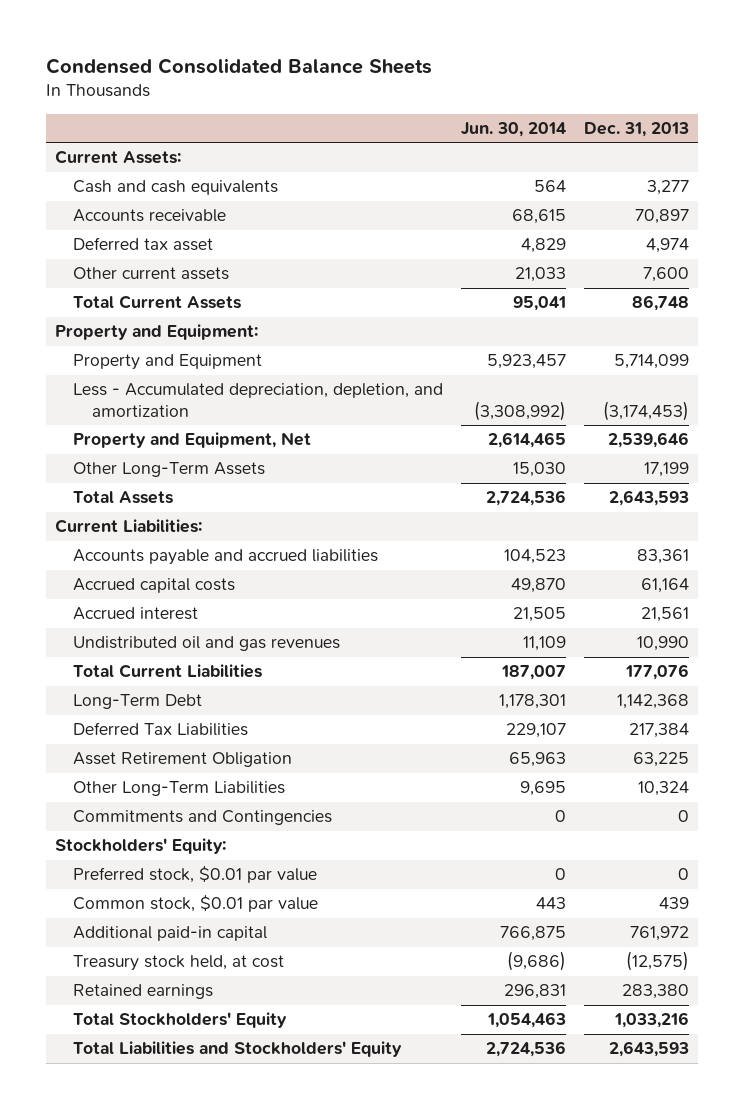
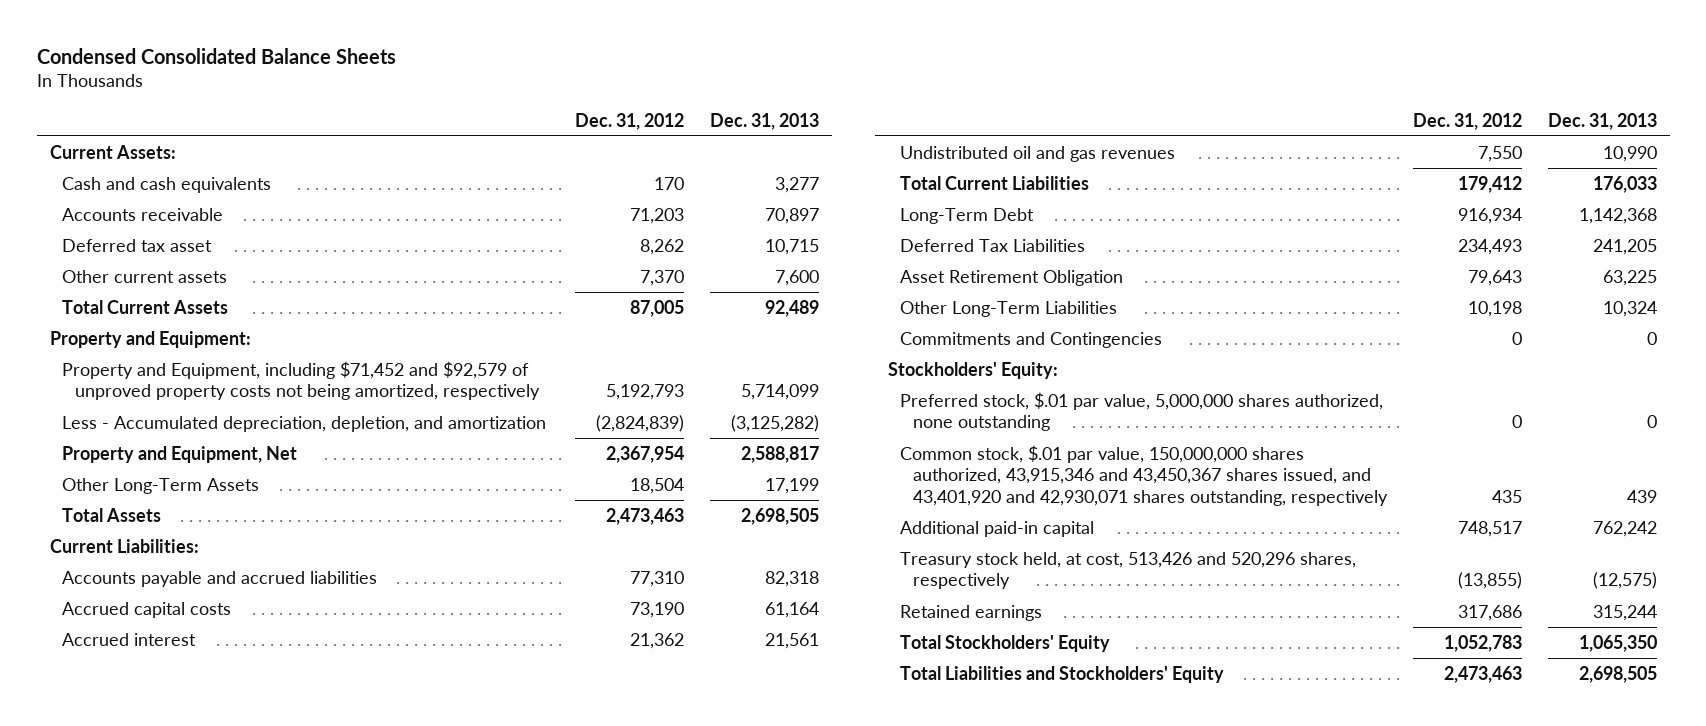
[460,121,566,137] Jun. 30, 2014 -> none
none -> [574,112,684,130] Dec. 31, 2012
[645,238,689,254] 4,974 -> [764,238,819,255] 10,715
[631,295,689,312] 86,748 -> [764,299,819,317] 92,489
[73,354,263,371] Property and Equipment -> [62,360,540,401] Property and Equipment, including $71,452 and $92,579 of unproved property costs not being amortized, respectively
[602,400,689,421] (3,174,453) -> [730,414,819,432] (3,125,282)
[607,432,689,449] 2,539,646 -> [740,445,819,463] 2,588,817
[608,490,689,507] 2,643,593 -> [740,507,819,525] 2,698,505
[636,549,689,565] 83,361 -> [764,570,819,587] 82,318
[624,664,689,681] 177,076 -> [1592,175,1657,193] 176,033
[628,723,689,739] 217,384 -> [1592,238,1657,255] 241,205
[73,866,318,884] Preferred stock, $0.01 par value -> [900,391,1384,432] Preferred stock, $.01 par value, 5,000,000 shares authorized, none outstanding
[73,895,319,913] Common stock, $0.01 par value -> [900,444,1388,506] Common stock, $.01 par value, 150,000,000 shares authorized, 43,915,346 and 43,450,367 shares issued, and 43,401,920 and 42,930,071 shares outstanding, respectively
[629,926,689,942] 761,972 -> [1592,520,1657,537] 762,242
[73,955,285,972] Treasury stock held, at cost -> [900,551,1357,590] Treasury stock held, at cost, 513,426 and 520,296 shares, respectively
[621,984,689,1000] 283,380 -> [1592,604,1657,621] 315,244
[613,1012,689,1029] 1,033,216 -> [1578,634,1657,652] 1,065,350
[608,1041,689,1058] 2,643,593 -> [1578,665,1657,683] 2,698,505

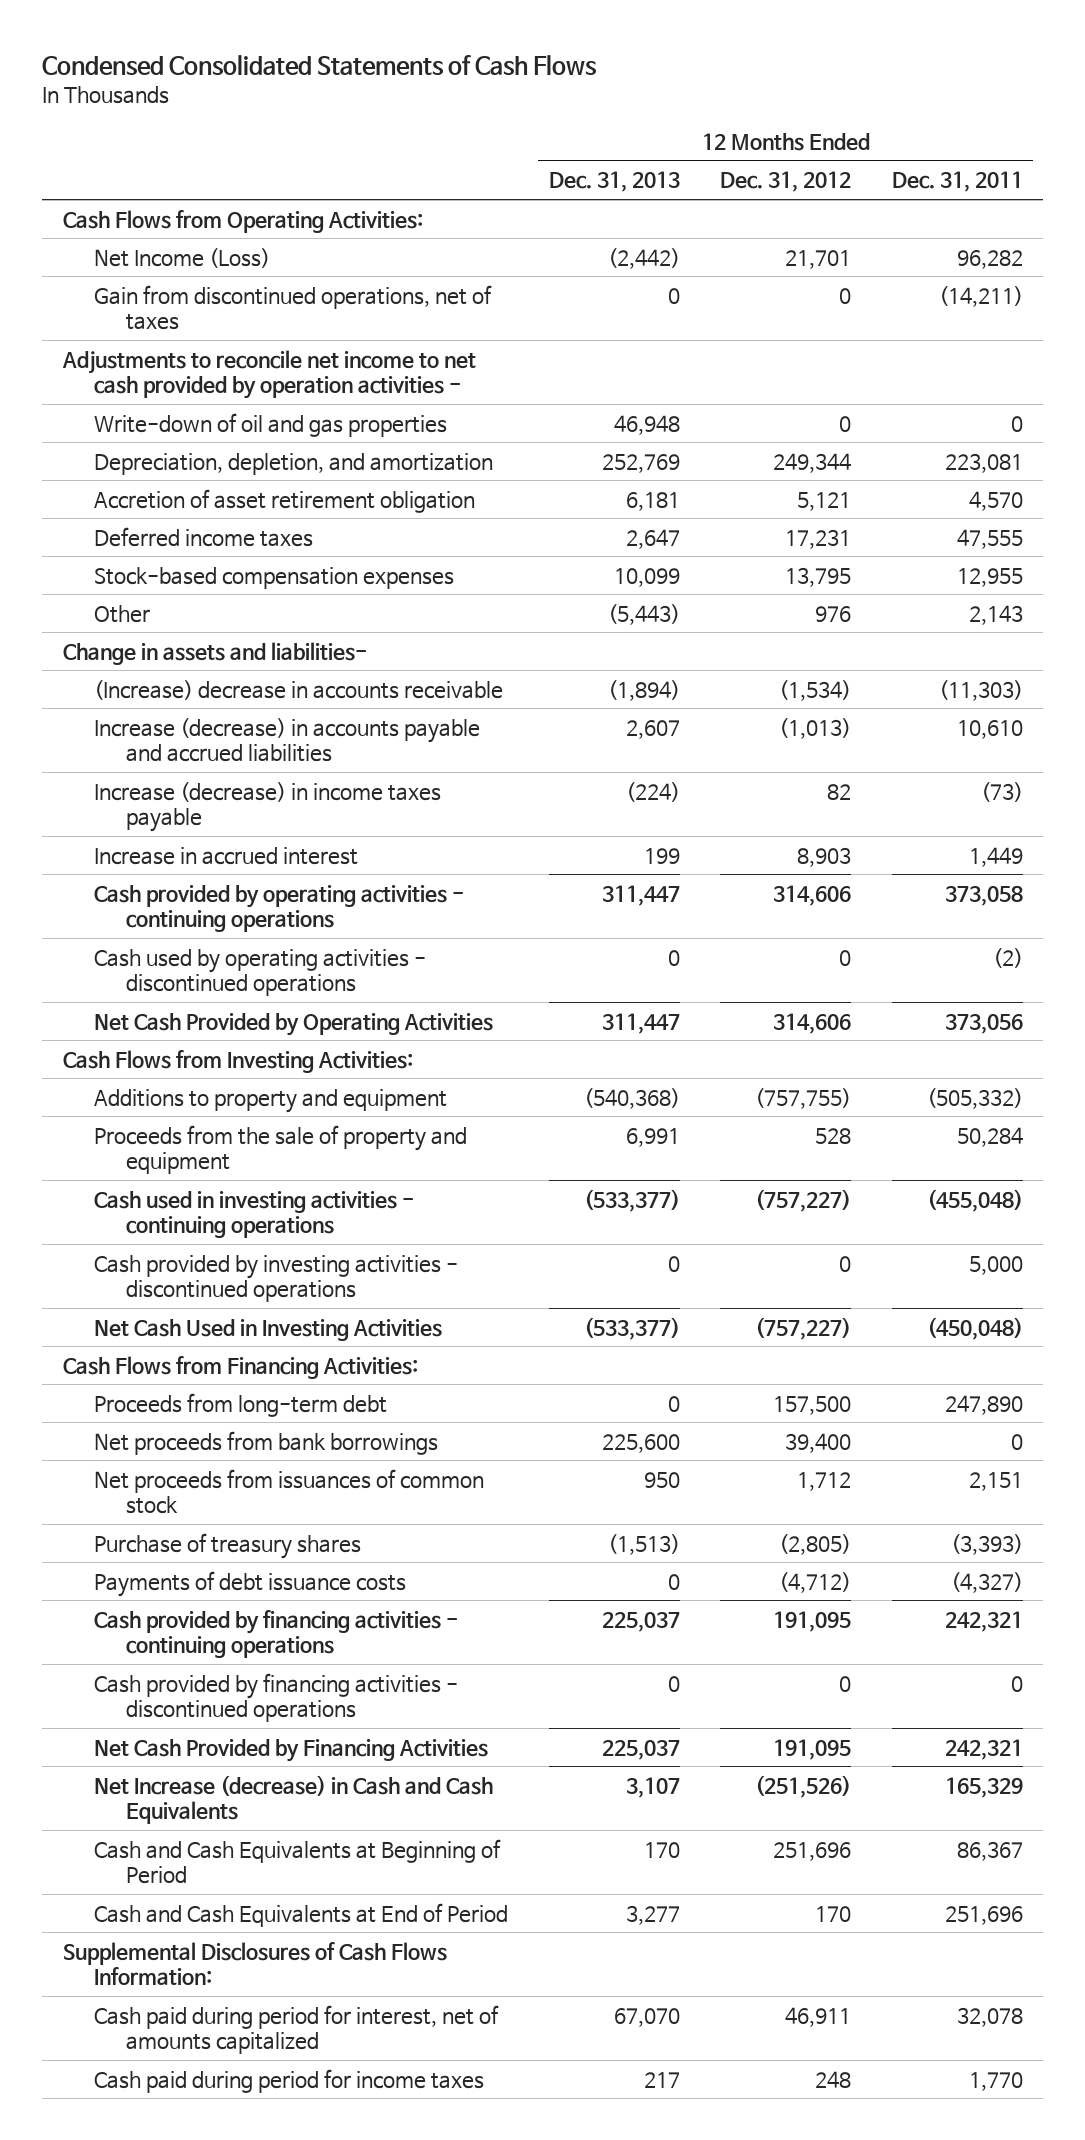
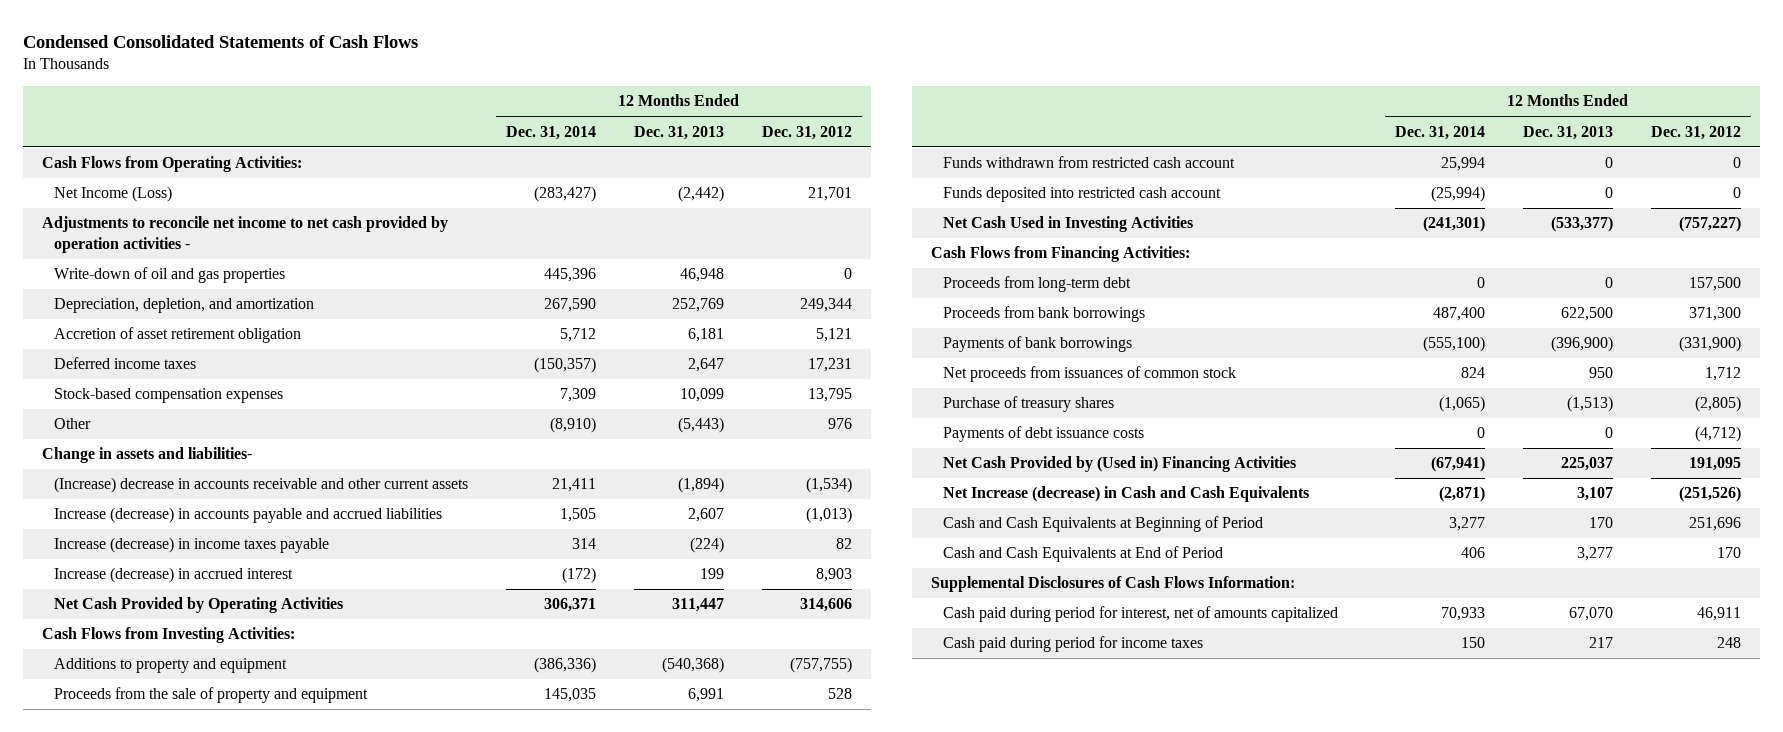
[891,171,1023,193] Dec. 31, 2011 -> none
none -> [505,125,596,140] Dec. 31, 2014
[94,284,493,331] Gain from discontinued operations, net of taxes -> none
[94,679,504,700] (Increase) decrease in accounts receivable -> [53,477,468,494] (Increase) decrease in accounts receivable and other current assets
[94,884,465,933] Cash provided by operating activities - continuing operations -> none
[94,948,427,997] Cash used by operating activities - discontinued operations -> none
[94,846,359,865] Increase in accrued interest -> [53,567,293,584] Increase (decrease) in accrued interest
[94,1190,415,1239] Cash used in investing activities - continuing operations -> none
[94,1254,459,1303] Cash provided by investing activities - discontinued operations -> none
none -> [942,156,1235,169] Funds withdrawn from restricted cash account
none -> [942,187,1221,203] Funds deposited into restricted cash account
[94,1430,439,1455] Net proceeds from bank borrowings -> [942,306,1145,323] Proceeds from bank borrowings
[601,1433,680,1453] 225,600 -> [1561,307,1614,322] 622,500
[785,1432,852,1453] 39,400 -> [1689,307,1742,322] 371,300
none -> [942,336,1132,353] Payments of bank borrowings
[94,1609,459,1659] Cash provided by financing activities - continuing operations -> none
[94,1672,459,1723] Cash provided by financing activities - discontinued operations -> none
[94,1738,489,1762] Net Cash Provided by Financing Activities -> [942,456,1296,473] Net Cash Provided by (Used in) Financing Activities

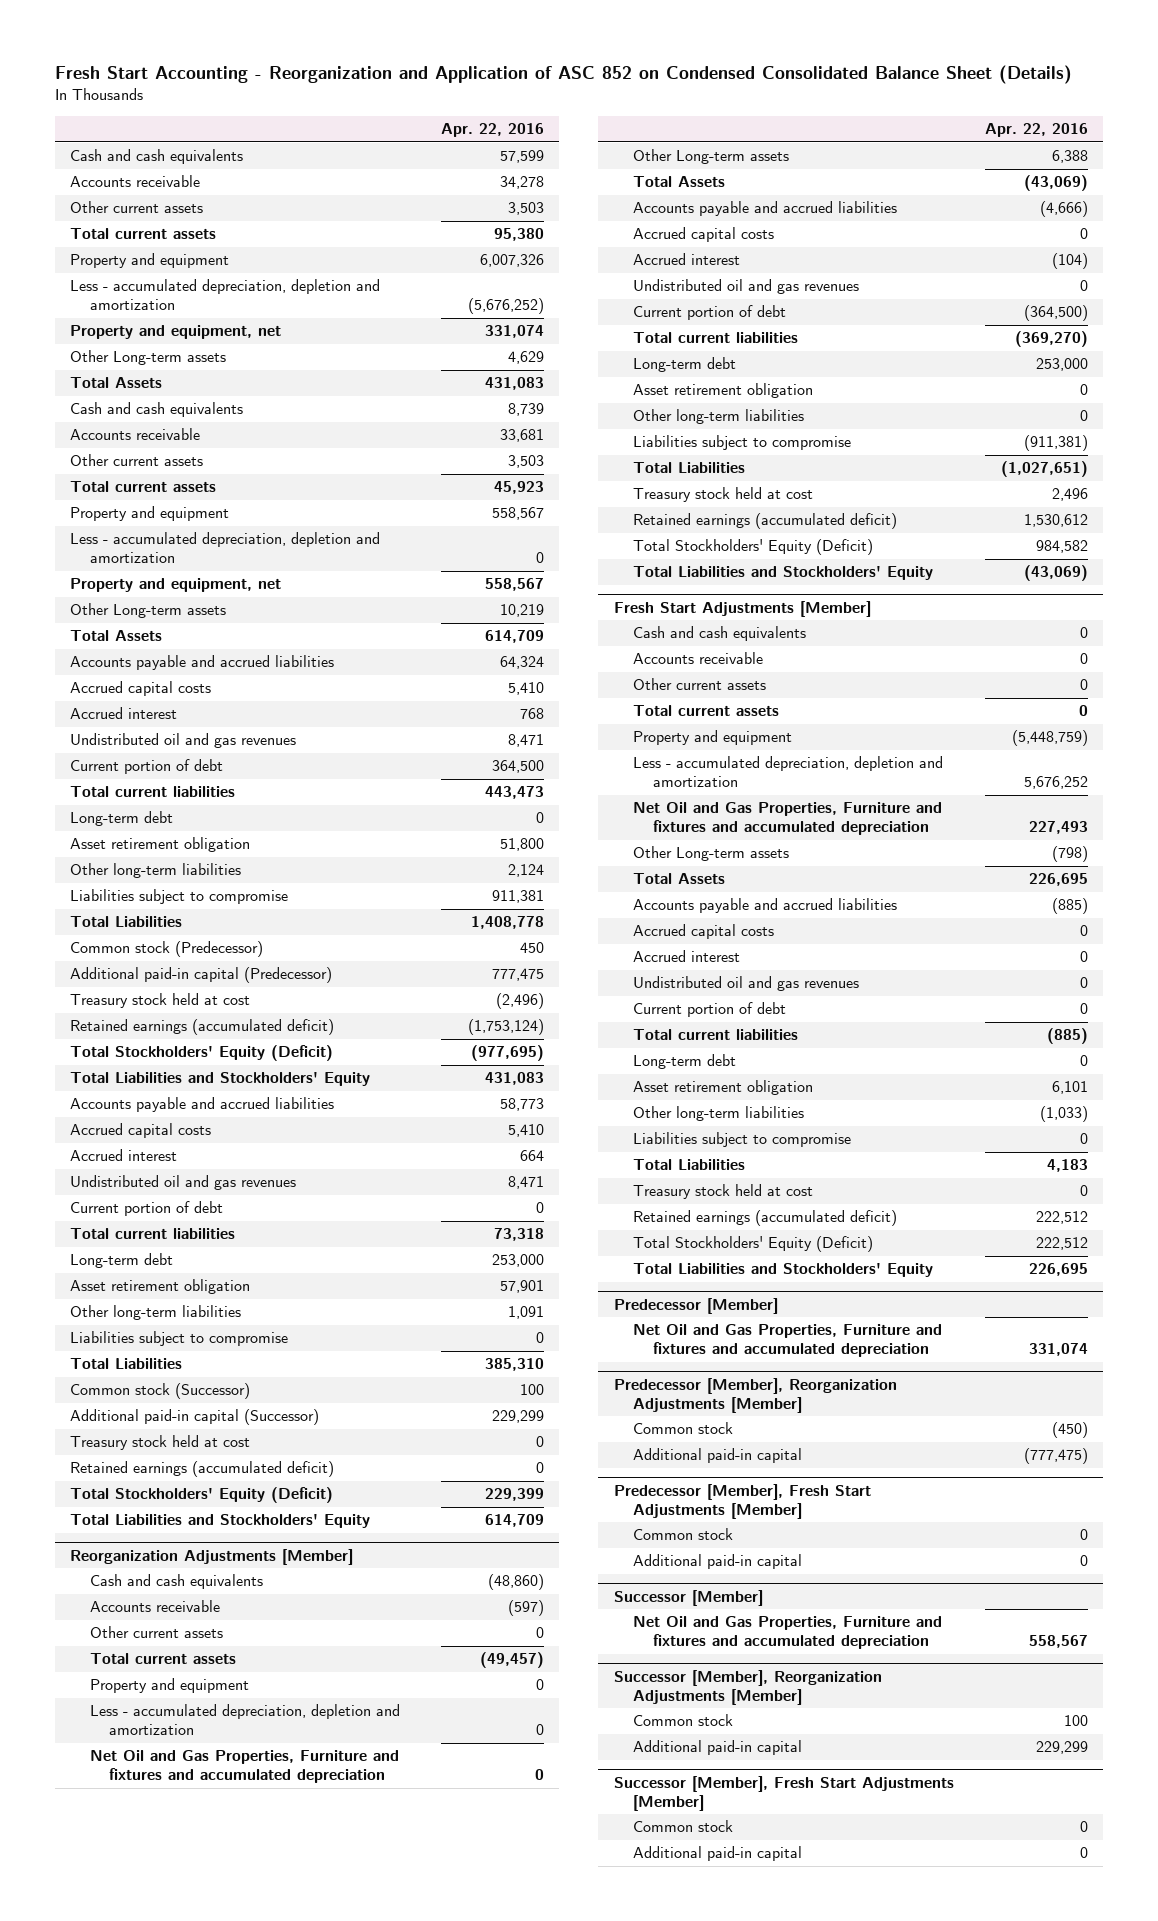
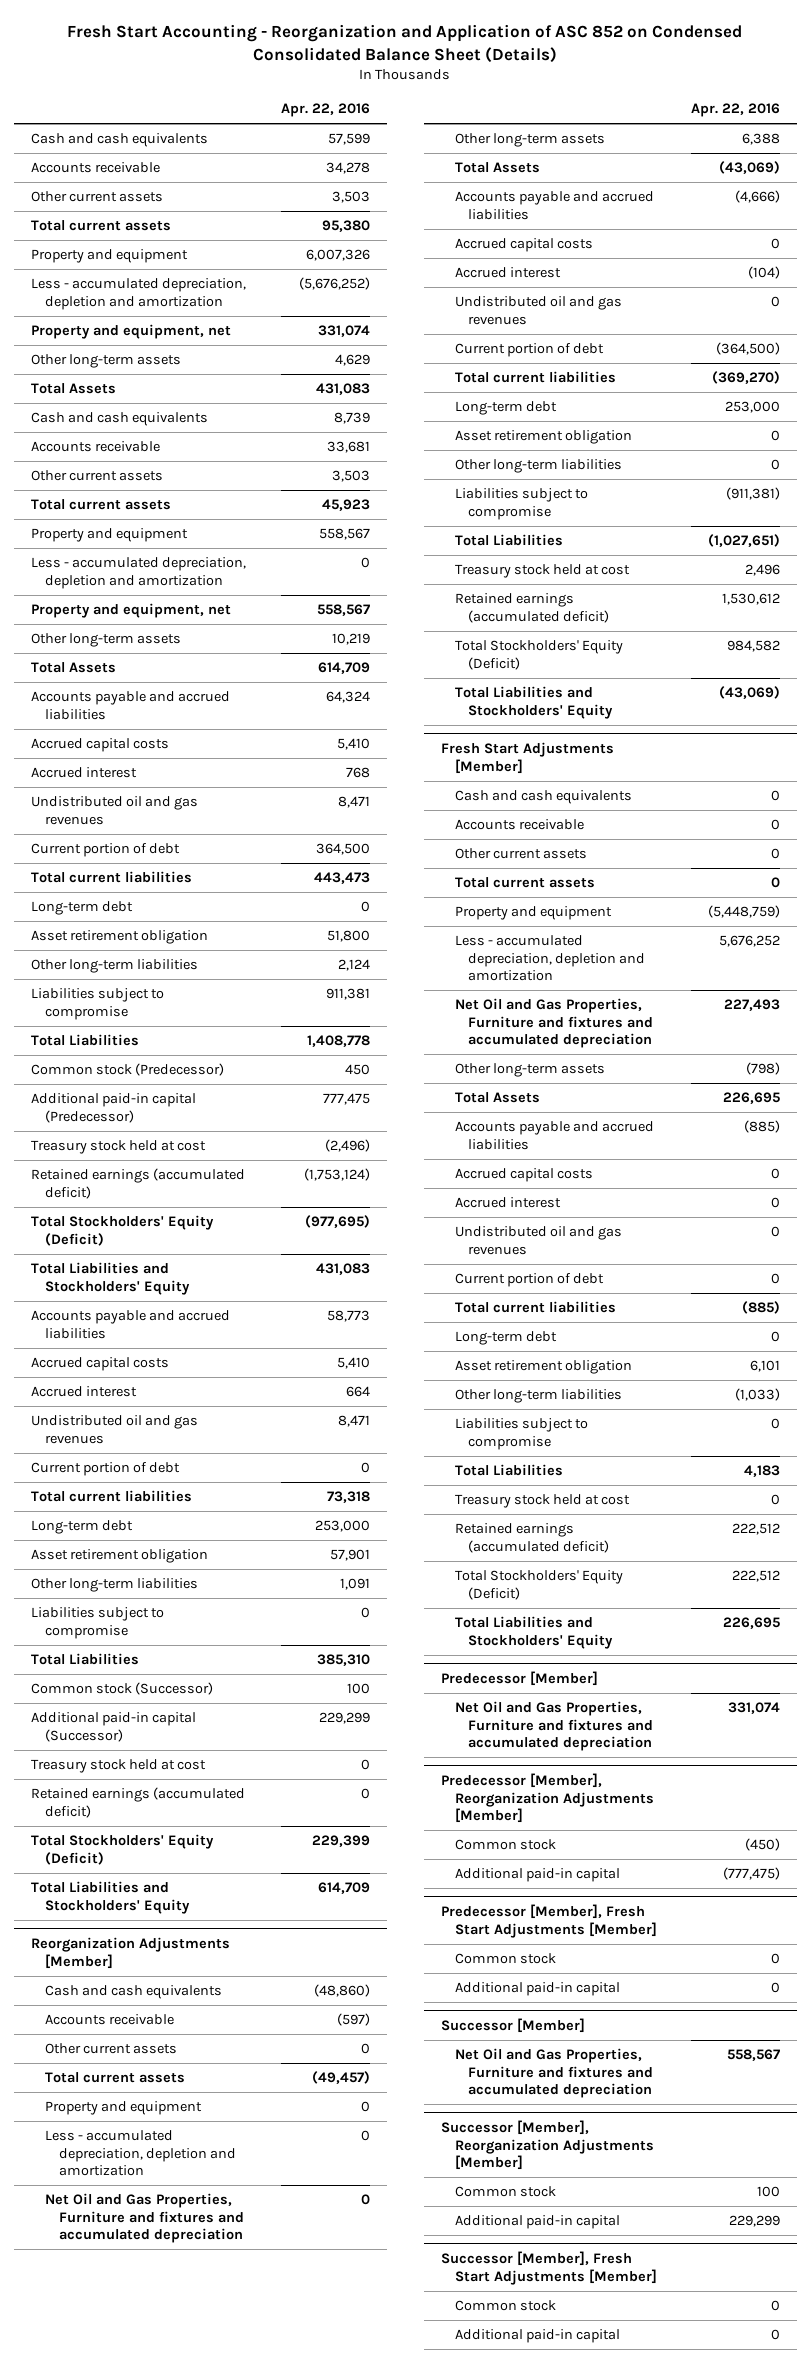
[70,350,227,366] Other Long-term assets -> [31,354,182,369] Other long-term assets
[70,603,227,619] Other Long-term assets -> [31,633,182,648] Other long-term assets
[633,149,790,165] Other Long-term assets -> [454,133,605,148] Other long-term assets
[633,846,790,862] Other Long-term assets -> [454,1063,605,1078] Other long-term assets

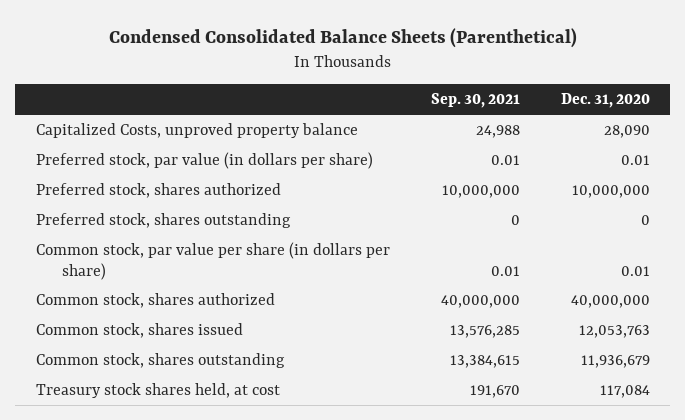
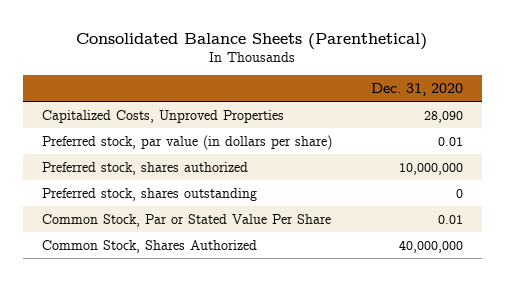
[108,27,577,48] Condensed Consolidated Balance Sheets (Parenthetical) -> [76,32,428,50] Consolidated Balance Sheets (Parenthetical)
[430,93,520,109] Sep. 30, 2021 -> none
[35,122,358,138] Capitalized Costs, unproved property balance -> [42,109,285,123] Capitalized Costs, Unproved Properties
[35,322,243,338] Common stock, shares issued -> none
[35,352,285,368] Common stock, shares outstanding -> none
[35,382,280,398] Treasury stock shares held, at cost -> none
[35,241,390,280] Common stock, par value per share (in dollars per share) -> [42,213,332,227] Common Stock, Par or Stated Value Per Share
[35,292,275,308] Common stock, shares authorized -> [42,239,258,253] Common Stock, Shares Authorized

